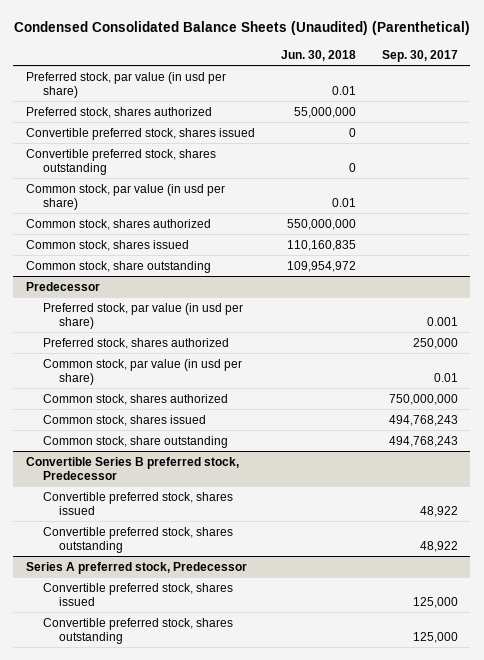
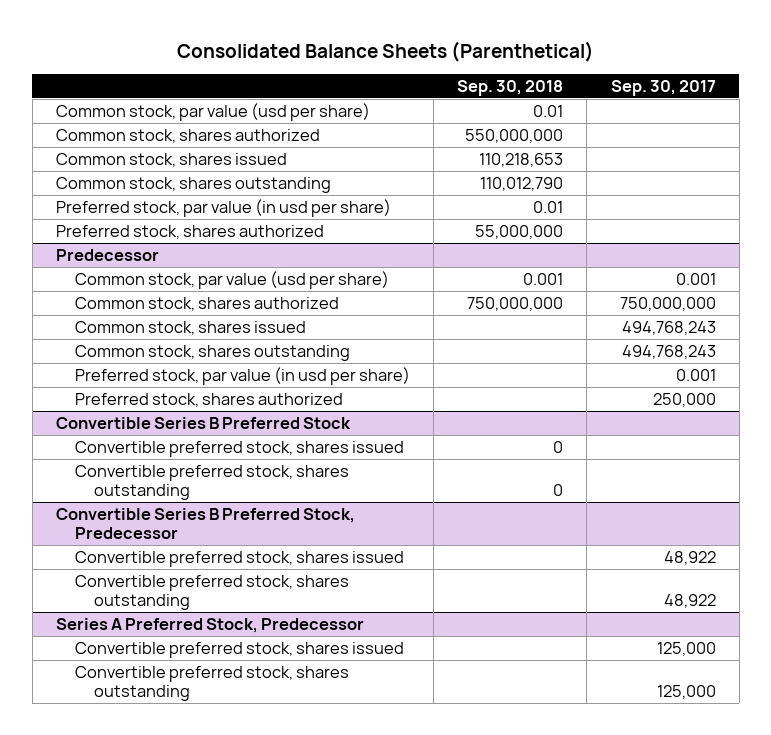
[13,20,470,35] Condensed Consolidated Balance Sheets (Unaudited) (Parenthetical) -> [176,40,594,62] Consolidated Balance Sheets (Parenthetical)
[280,49,356,61] Jun. 30, 2018 -> none
none -> [457,80,564,97] Sep. 30, 2018
[26,127,256,140] Convertible preferred stock, shares issued -> none
[26,148,217,175] Convertible preferred stock, shares outstanding -> none
[26,183,226,210] Common stock, par value (in usd per share) -> [55,102,370,121] Common stock, par value (usd per share)
[26,260,212,273] Common stock, share outstanding -> [55,176,331,193] Common stock, shares outstanding
[26,71,227,98] Preferred stock, par value (in usd per share) -> [55,198,391,217] Preferred stock, par value (in usd per share)
[26,106,213,118] Preferred stock, shares authorized -> [55,224,324,239] Preferred stock, shares authorized
[42,358,242,385] Common stock, par value (in usd per share) -> [75,270,390,289] Common stock, par value (usd per share)
[433,372,458,382] 0.01 -> [675,272,716,285] 0.001
[42,435,228,448] Common stock, share outstanding -> [75,344,351,361] Common stock, shares outstanding
[42,302,243,329] Preferred stock, par value (in usd per share) -> [75,366,411,385] Preferred stock, par value (in usd per share)
[42,337,229,349] Preferred stock, shares authorized -> [75,392,344,407] Preferred stock, shares authorized
none -> [55,416,351,429] Convertible Series B Preferred Stock
none -> [75,440,405,457] Convertible preferred stock, shares issued
none -> [75,464,350,500] Convertible preferred stock, shares outstanding
[26,456,240,480] Convertible Series B preferred stock, Predecessor -> [55,507,355,539] Convertible Series B Preferred Stock, Predecessor
[26,561,248,574] Series A preferred stock, Predecessor -> [55,617,364,633] Series A Preferred Stock, Predecessor

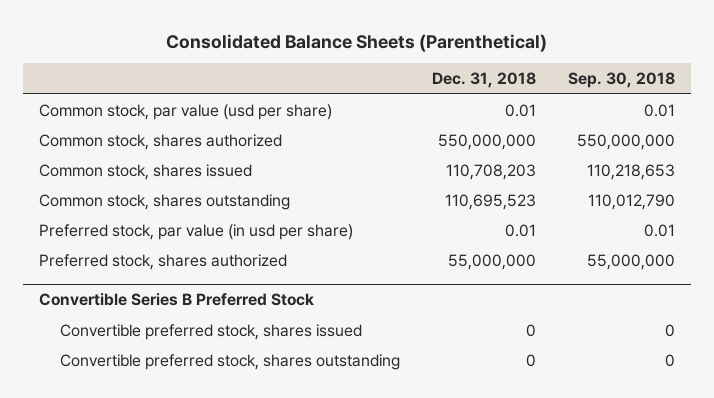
[610,80,716,97] Sep. 30, 2017 -> none
none -> [431,72,536,89] Dec. 31, 2018
[55,248,159,261] Predecessor -> none
[75,270,390,289] Common stock, par value (usd per share) -> none
[75,296,340,311] Common stock, shares authorized -> none
[75,320,307,335] Common stock, shares issued -> none
[75,344,351,361] Common stock, shares outstanding -> none
[75,366,411,385] Preferred stock, par value (in usd per share) -> none
[75,392,344,407] Preferred stock, shares authorized -> none
[55,507,355,539] Convertible Series B Preferred Stock, Predecessor -> none
[75,550,405,567] Convertible preferred stock, shares issued -> none
[75,574,350,610] Convertible preferred stock, shares outstanding -> none
[55,617,364,633] Series A Preferred Stock, Predecessor -> none
[75,641,405,658] Convertible preferred stock, shares issued -> none
[75,665,350,701] Convertible preferred stock, shares outstanding -> none

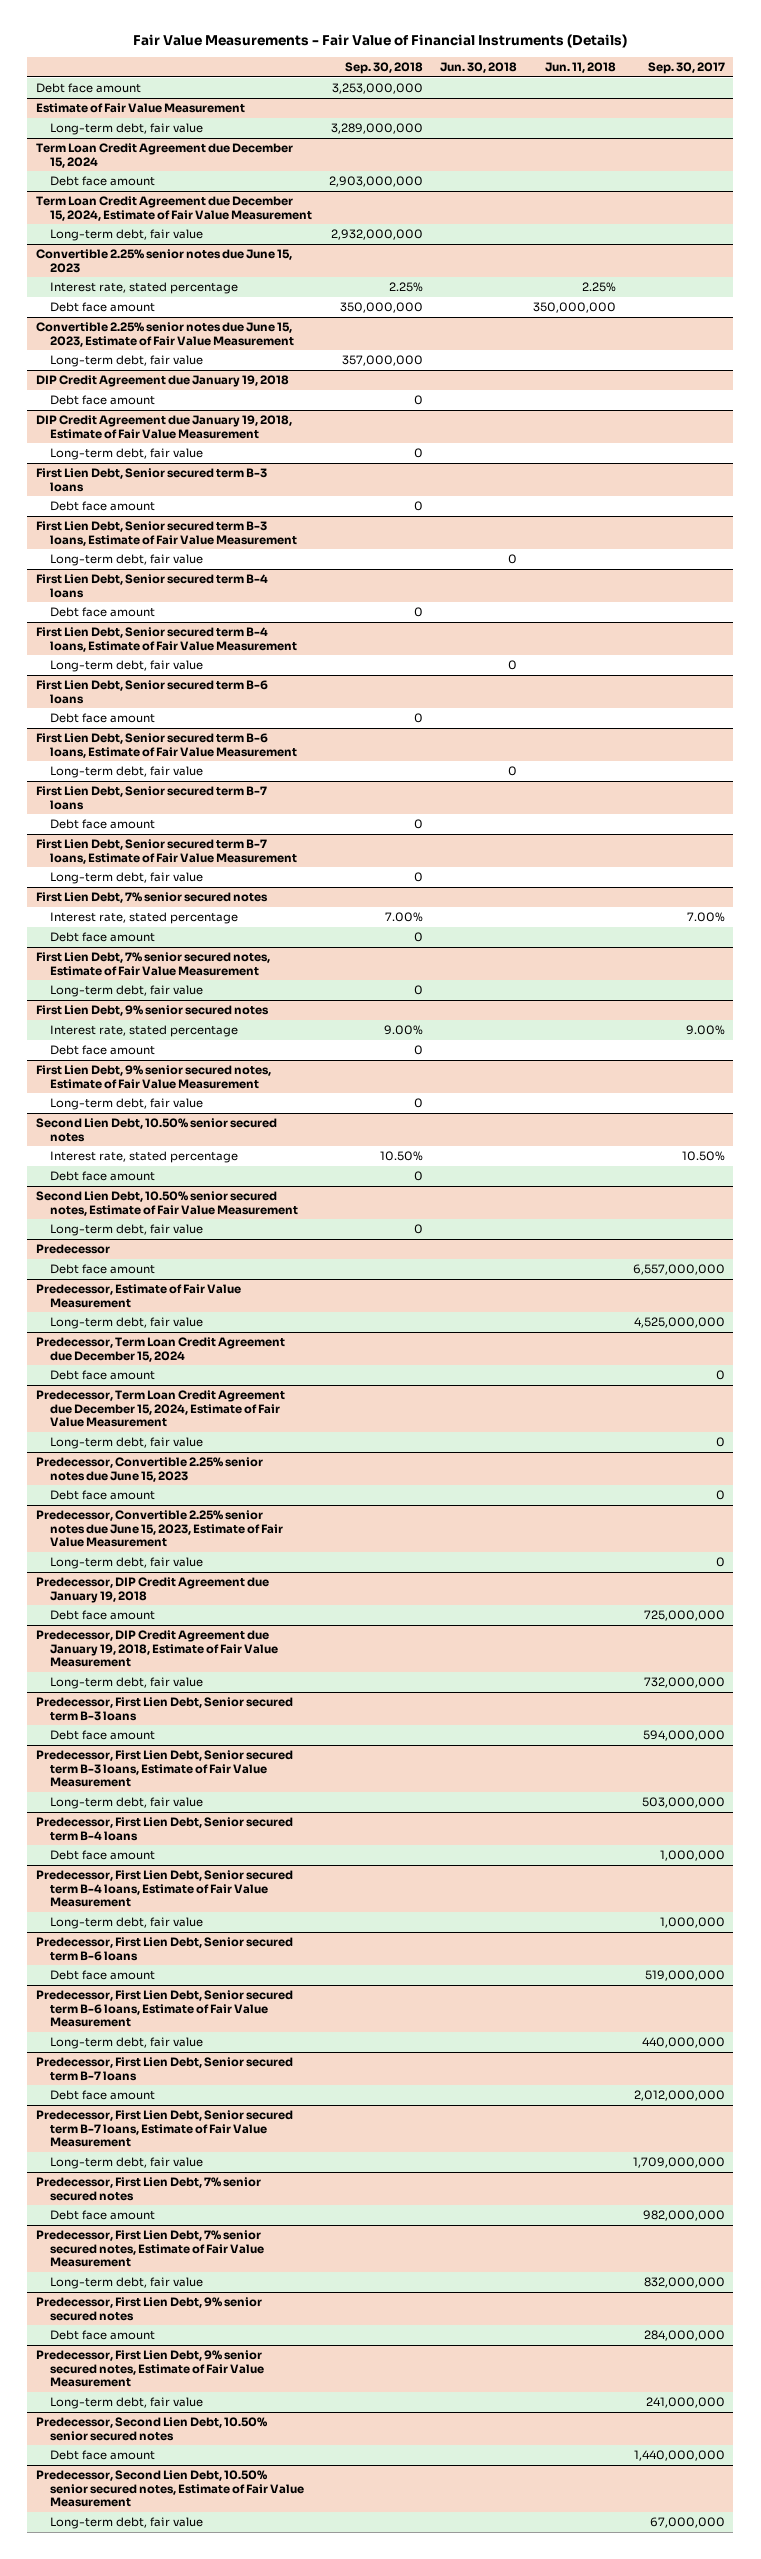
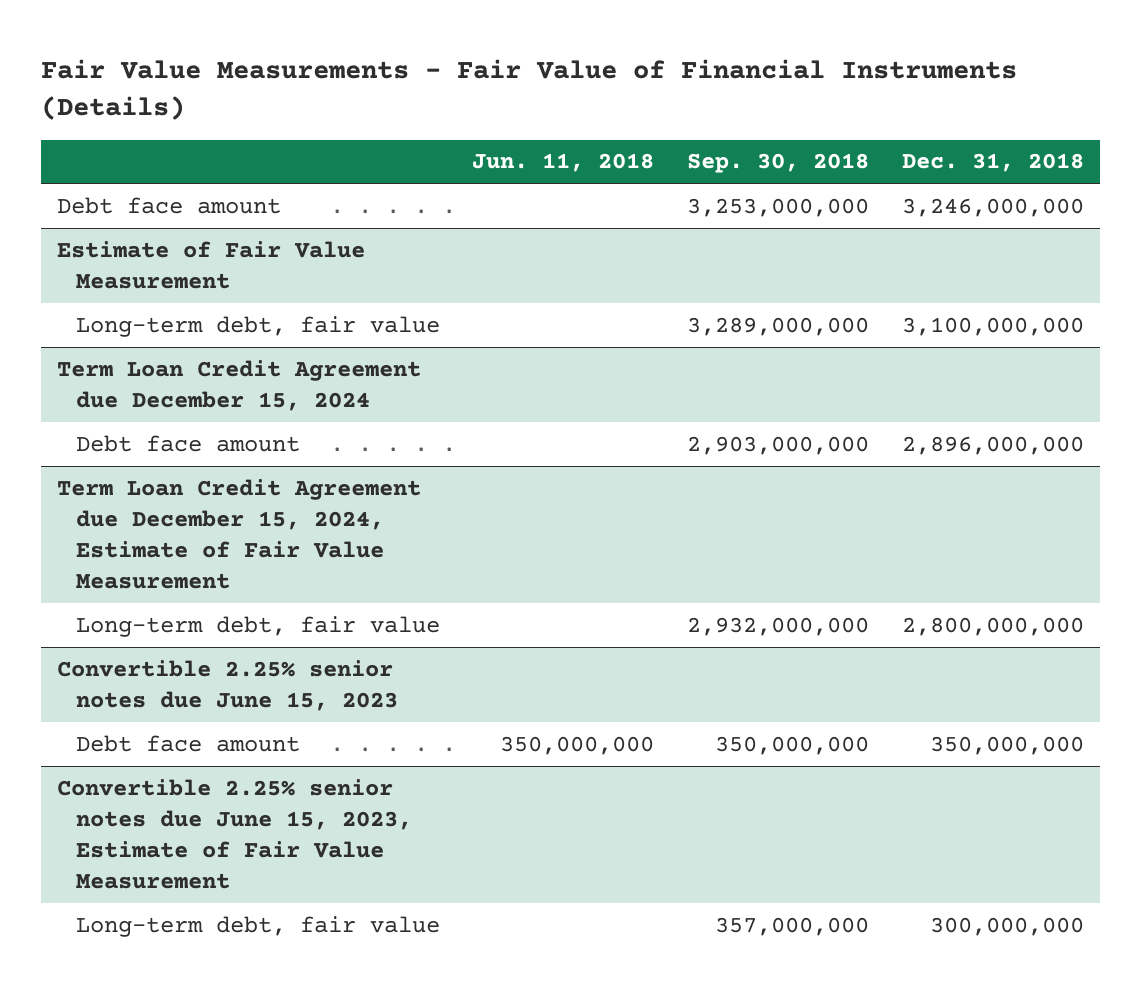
[439,62,517,74] Jun. 30, 2018 -> none
[648,62,726,75] Sep. 30, 2017 -> none
none -> [901,153,1084,173] Dec. 31, 2018
[50,282,239,295] Interest rate, stated percentage -> none
[35,375,289,388] DIP Credit Agreement due January 19, 2018 -> none
[50,395,156,406] Debt face amount -> none
[35,415,292,439] DIP Credit Agreement due January 19, 2018, Estimate of Fair Value Measurement -> none
[50,448,204,461] Long-term debt, fair value -> none
[35,468,267,492] First Lien Debt, Senior secured term B-3 loans -> none
[50,501,156,512] Debt face amount -> none
[35,521,298,546] First Lien Debt, Senior secured term B-3 loans, Estimate of Fair Value Measurement -> none
[50,554,204,567] Long-term debt, fair value -> none
[35,574,268,598] First Lien Debt, Senior secured term B-4 loans -> none
[50,607,156,618] Debt face amount -> none
[35,627,298,652] First Lien Debt, Senior secured term B-4 loans, Estimate of Fair Value Measurement -> none
[50,660,204,673] Long-term debt, fair value -> none
[35,680,268,704] First Lien Debt, Senior secured term B-6 loans -> none
[50,713,156,724] Debt face amount -> none
[35,733,298,758] First Lien Debt, Senior secured term B-6 loans, Estimate of Fair Value Measurement -> none
[50,766,204,779] Long-term debt, fair value -> none
[35,786,267,810] First Lien Debt, Senior secured term B-7 loans -> none
[50,819,156,830] Debt face amount -> none
[35,839,298,864] First Lien Debt, Senior secured term B-7 loans, Estimate of Fair Value Measurement -> none
[50,872,204,885] Long-term debt, fair value -> none
[35,892,268,904] First Lien Debt, 7% senior secured notes -> none
[50,912,239,925] Interest rate, stated percentage -> none
[50,932,156,943] Debt face amount -> none
[35,952,270,976] First Lien Debt, 7% senior secured notes, Estimate of Fair Value Measurement -> none
[50,985,204,998] Long-term debt, fair value -> none
[35,1005,269,1017] First Lien Debt, 9% senior secured notes -> none
[50,1025,239,1038] Interest rate, stated percentage -> none
[50,1045,156,1056] Debt face amount -> none
[35,1065,271,1089] First Lien Debt, 9% senior secured notes, Estimate of Fair Value Measurement -> none
[50,1098,204,1111] Long-term debt, fair value -> none
[35,1118,277,1142] Second Lien Debt, 10.50% senior secured notes -> none
[50,1151,239,1164] Interest rate, stated percentage -> none
[50,1171,156,1182] Debt face amount -> none
[35,1191,299,1216] Second Lien Debt, 10.50% senior secured notes, Estimate of Fair Value Measurement -> none
[50,1224,204,1237] Long-term debt, fair value -> none
[35,1244,110,1255] Predecessor -> none
[50,1264,156,1275] Debt face amount -> none
[35,1284,241,1308] Predecessor, Estimate of Fair Value Measurement -> none
[50,1317,204,1330] Long-term debt, fair value -> none
[35,1337,285,1362] Predecessor, Term Loan Credit Agreement due December 15, 2024 -> none
[50,1370,156,1381] Debt face amount -> none
[35,1390,285,1428] Predecessor, Term Loan Credit Agreement due December 15, 2024, Estimate of Fair Value Measurement -> none
[50,1437,204,1450] Long-term debt, fair value -> none
[35,1457,263,1482] Predecessor, Convertible 2.25% senior notes due June 15, 2023 -> none
[50,1490,156,1501] Debt face amount -> none
[35,1510,284,1548] Predecessor, Convertible 2.25% senior notes due June 15, 2023, Estimate of Fair Value Measurement -> none
[50,1557,204,1570] Long-term debt, fair value -> none
[35,1577,269,1603] Predecessor, DIP Credit Agreement due January 19, 2018 -> none
[50,1610,156,1621] Debt face amount -> none
[35,1630,279,1668] Predecessor, DIP Credit Agreement due January 19, 2018, Estimate of Fair Value Measurement -> none
[50,1677,204,1690] Long-term debt, fair value -> none
[35,1697,293,1721] Predecessor, First Lien Debt, Senior secured term B-3 loans -> none
[50,1730,156,1741] Debt face amount -> none
[35,1750,293,1788] Predecessor, First Lien Debt, Senior secured term B-3 loans, Estimate of Fair Value Measurement -> none
[50,1797,204,1810] Long-term debt, fair value -> none
[35,1817,293,1841] Predecessor, First Lien Debt, Senior secured term B-4 loans -> none
[50,1850,156,1861] Debt face amount -> none
[35,1870,293,1908] Predecessor, First Lien Debt, Senior secured term B-4 loans, Estimate of Fair Value Measurement -> none
[50,1917,204,1930] Long-term debt, fair value -> none
[35,1937,293,1961] Predecessor, First Lien Debt, Senior secured term B-6 loans -> none
[50,1970,156,1981] Debt face amount -> none
[35,1990,293,2028] Predecessor, First Lien Debt, Senior secured term B-6 loans, Estimate of Fair Value Measurement -> none
[50,2037,204,2050] Long-term debt, fair value -> none
[35,2057,293,2081] Predecessor, First Lien Debt, Senior secured term B-7 loans -> none
[50,2090,156,2101] Debt face amount -> none
[35,2110,293,2148] Predecessor, First Lien Debt, Senior secured term B-7 loans, Estimate of Fair Value Measurement -> none
[50,2157,204,2170] Long-term debt, fair value -> none
[35,2177,261,2201] Predecessor, First Lien Debt, 7% senior secured notes -> none
[50,2210,156,2221] Debt face amount -> none
[35,2230,265,2268] Predecessor, First Lien Debt, 7% senior secured notes, Estimate of Fair Value Measurement -> none
[50,2277,204,2290] Long-term debt, fair value -> none
[35,2297,262,2321] Predecessor, First Lien Debt, 9% senior secured notes -> none
[50,2330,156,2341] Debt face amount -> none
[35,2350,265,2388] Predecessor, First Lien Debt, 9% senior secured notes, Estimate of Fair Value Measurement -> none
[50,2397,204,2410] Long-term debt, fair value -> none
[35,2417,267,2441] Predecessor, Second Lien Debt, 10.50% senior secured notes -> none
[50,2450,156,2461] Debt face amount -> none
[35,2470,305,2508] Predecessor, Second Lien Debt, 10.50% senior secured notes, Estimate of Fair Value Measurement -> none
[50,2517,204,2530] Long-term debt, fair value -> none

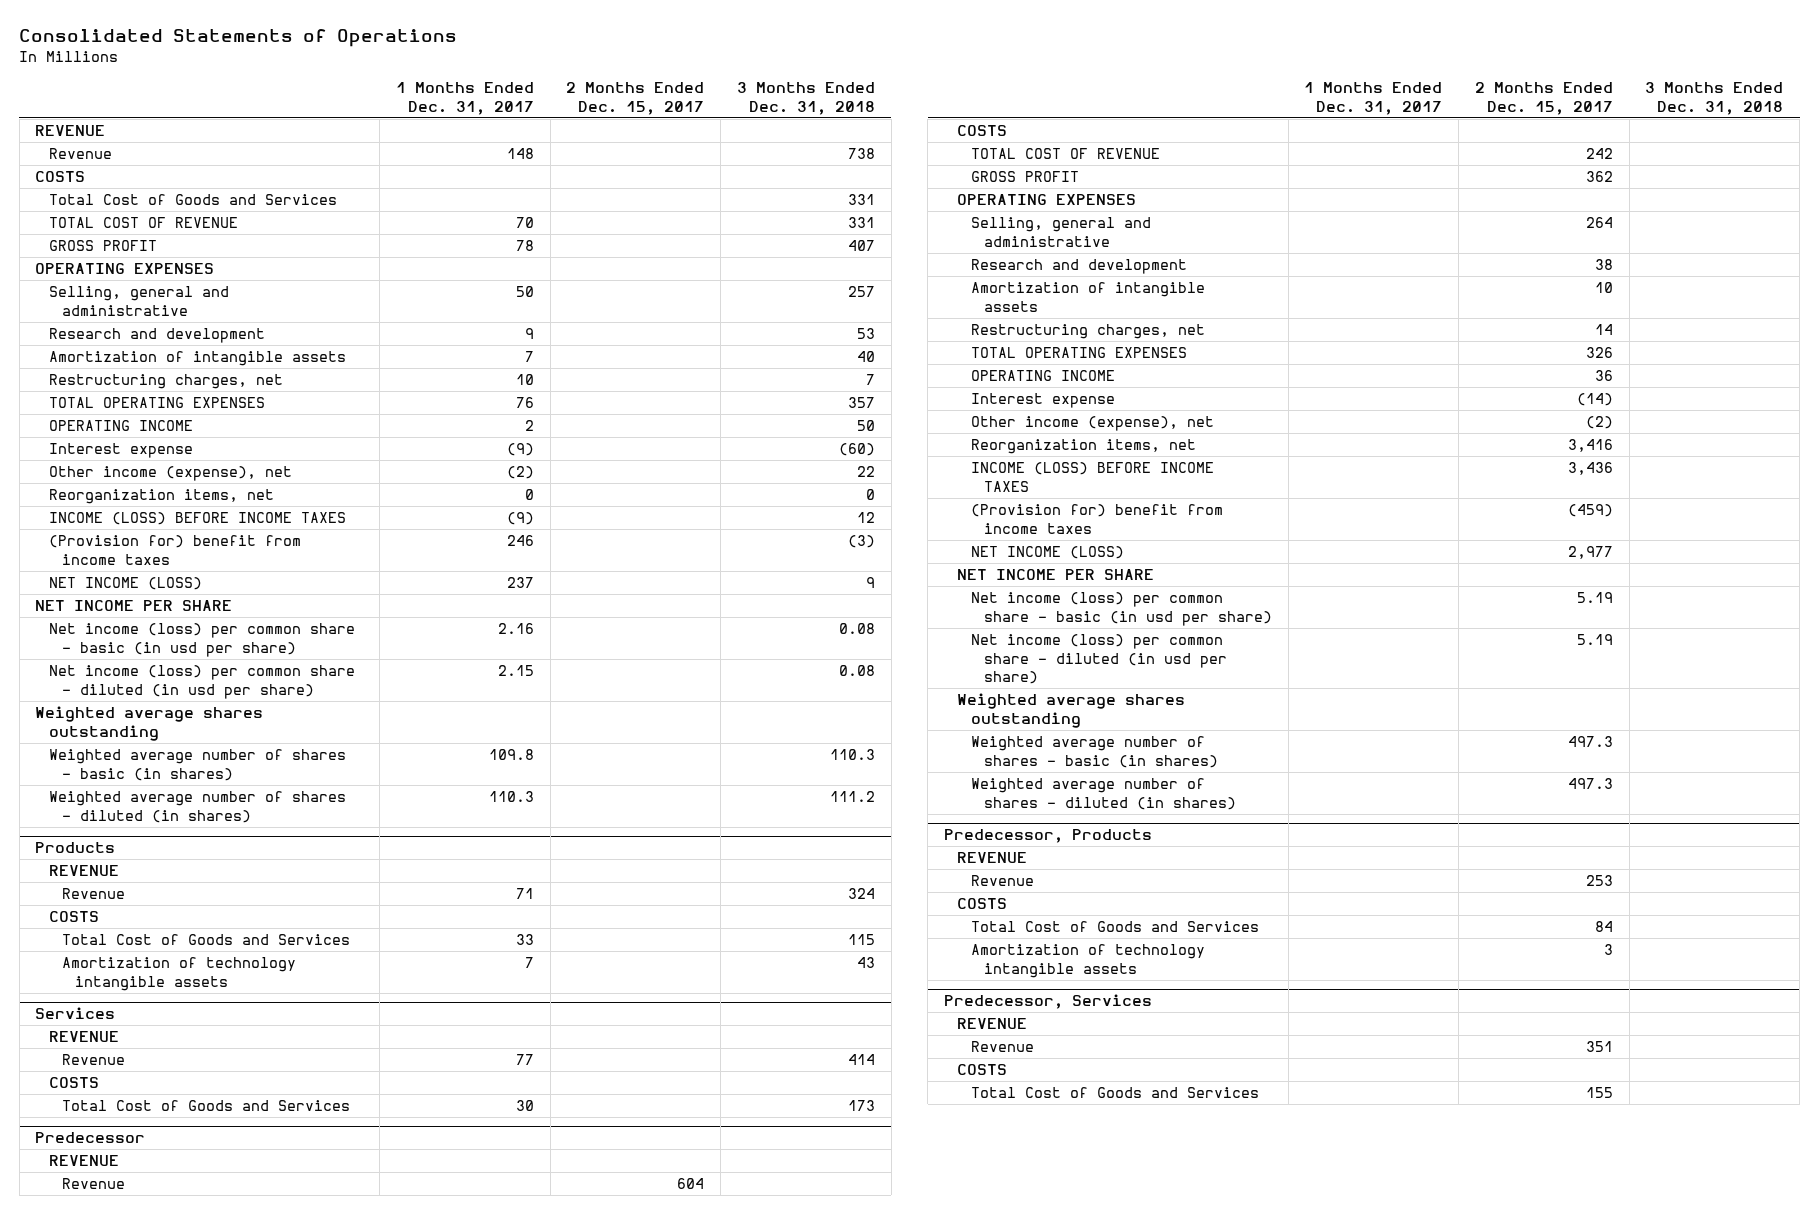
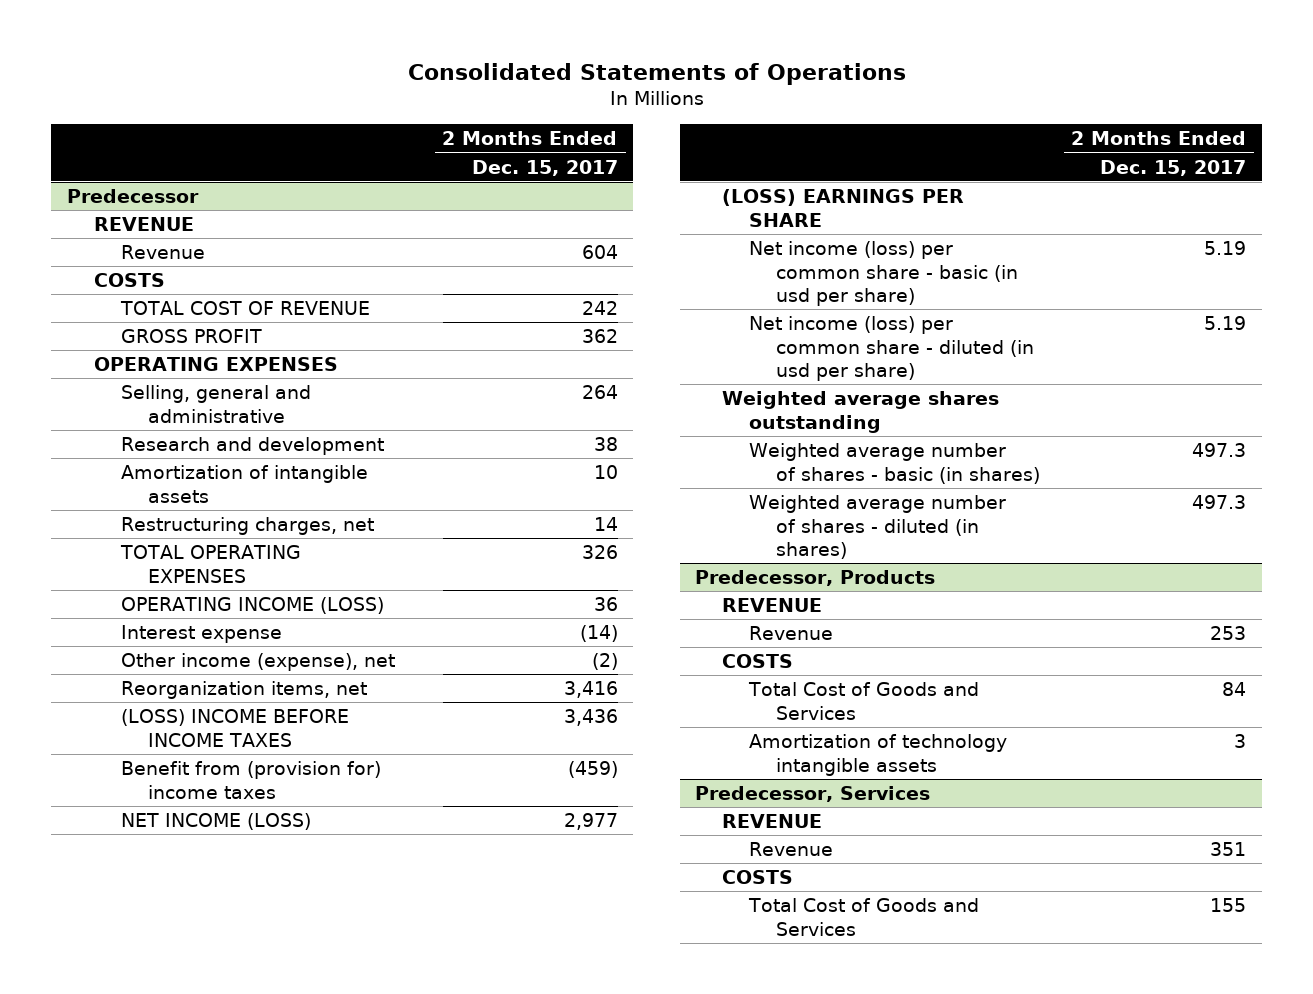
[395,82,534,115] 1 Months Ended Dec. 31, 2017 -> none
[736,82,875,115] 3 Months Ended Dec. 31, 2018 -> none
[35,125,106,137] REVENUE -> none
[48,148,112,160] Revenue -> none
[35,171,86,183] COSTS -> none
[48,194,337,206] Total Cost of Goods and Services -> none
[48,217,238,229] TOTAL COST OF REVENUE -> none
[48,240,157,252] GROSS PROFIT -> none
[35,263,215,275] OPERATING EXPENSES -> none
[48,286,229,316] Selling, general and administrative -> none
[48,328,265,344] Research and development -> none
[48,351,346,367] Amortization of intangible assets -> none
[48,374,283,390] Restructuring charges, net -> none
[48,397,265,409] TOTAL OPERATING EXPENSES -> none
[48,420,193,432] OPERATING INCOME -> none
[48,443,193,459] Interest expense -> none
[48,466,292,482] Other income (expense), net -> none
[48,489,274,505] Reorganization items, net -> none
[48,512,346,526] INCOME (LOSS) BEFORE INCOME TAXES -> none
[48,535,301,565] (Provision for) benefit from income taxes -> none
[48,577,202,591] NET INCOME (LOSS) -> none
[35,600,233,612] NET INCOME PER SHARE -> none
[48,623,355,657] Net income (loss) per common share - basic (in usd per share) -> none
[48,665,355,699] Net income (loss) per common share - diluted (in usd per share) -> none
[35,706,264,741] Weighted average shares outstanding -> none
[48,749,346,781] Weighted average number of shares - basic (in shares) -> none
[48,791,346,823] Weighted average number of shares - diluted (in shares) -> none
[35,842,116,854] Products -> none
[48,865,119,877] REVENUE -> none
[62,888,126,900] Revenue -> none
[48,911,99,923] COSTS -> none
[62,934,351,946] Total Cost of Goods and Services -> none
[62,957,297,991] Amortization of technology intangible assets -> none
[35,1007,116,1020] Services -> none
[48,1031,119,1043] REVENUE -> none
[62,1054,126,1066] Revenue -> none
[48,1077,99,1089] COSTS -> none
[62,1100,351,1112] Total Cost of Goods and Services -> none
[970,370,1115,382] OPERATING INCOME -> [120,597,384,615] OPERATING INCOME (LOSS)
[970,462,1214,492] INCOME (LOSS) BEFORE INCOME TAXES -> [120,709,349,747] (LOSS) INCOME BEFORE INCOME TAXES
[970,504,1223,534] (Provision for) benefit from income taxes -> [120,761,381,799] Benefit from (provision for) income taxes
[957,569,1155,581] NET INCOME PER SHARE -> [722,189,965,227] (LOSS) EARNINGS PER SHARE

